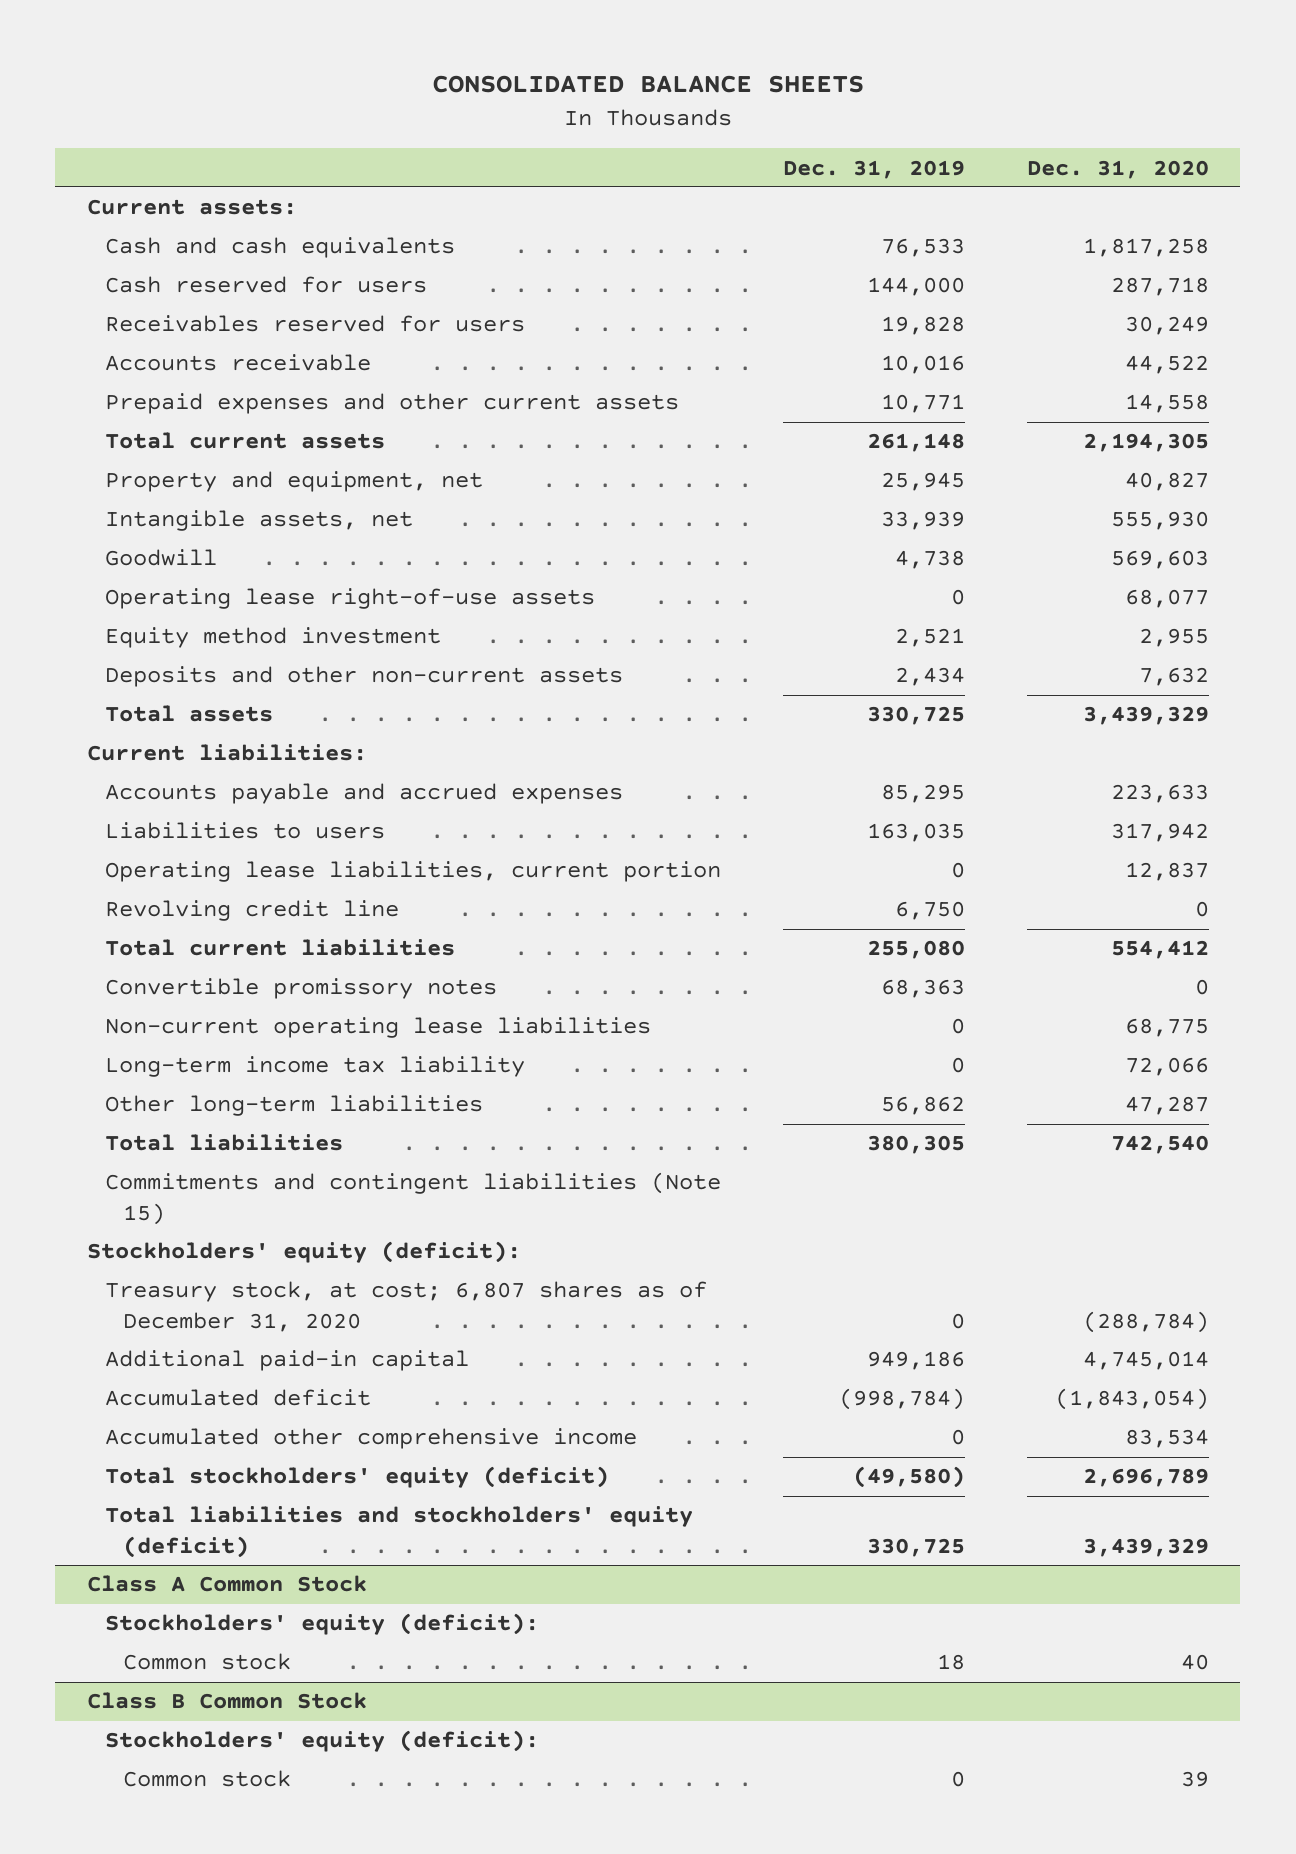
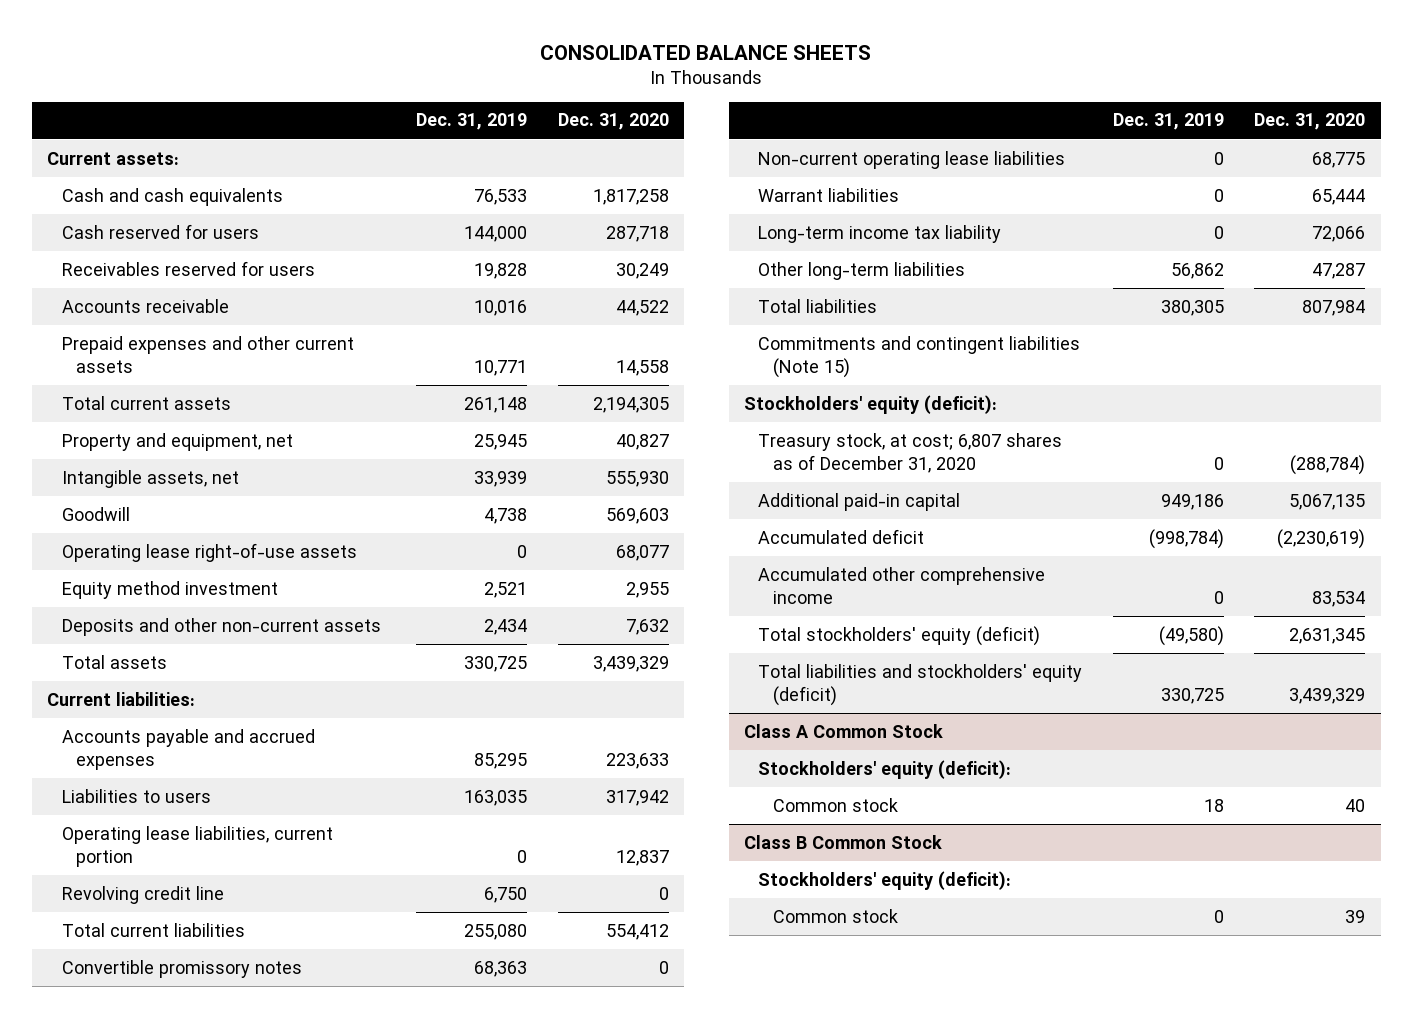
none -> [758,187,900,202] Warrant liabilities
[1111,1135,1210,1155] 742,540 -> [1302,299,1366,316] 807,984
[1083,1351,1210,1371] 4,745,014 -> [1289,493,1366,510] 5,067,135
[1055,1388,1210,1411] (1,843,054) -> [1277,528,1366,549] (2,230,619)
[1083,1468,1210,1488] 2,696,789 -> [1289,627,1366,644] 2,631,345

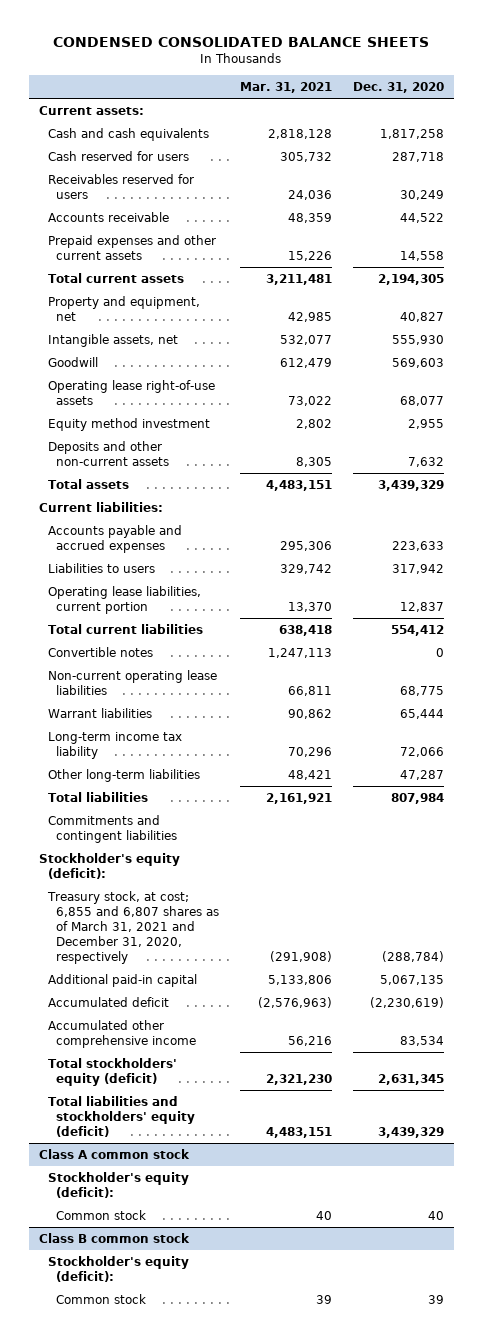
[540,44,872,60] CONSOLIDATED BALANCE SHEETS -> [53,36,430,47] CONDENSED CONSOLIDATED BALANCE SHEETS
[416,113,528,131] Dec. 31, 2019 -> none
none -> [239,81,332,93] Mar. 31, 2021
[61,885,224,904] Revolving credit line -> none
[61,959,302,978] Convertible promissory notes -> [47,647,153,658] Convertible notes
[758,335,1081,378] Commitments and contingent liabilities (Note 15) -> [47,815,178,843] Commitments and contingent liabilities
[743,394,997,414] Stockholders' equity (deficit): -> [38,853,180,879] Stockholder's equity (deficit):
[758,432,1063,473] Treasury stock, at cost; 6,807 shares as of December 31, 2020 -> [46,891,220,964] Treasury stock, at cost; 6,855 and 6,807 shares as of March 31, 2021 and December 31, 2020, respectively
[743,723,943,738] Class A Common Stock -> [38,1149,190,1160] Class A common stock
[758,759,1012,779] Stockholders' equity (deficit): -> [47,1172,189,1198] Stockholder's equity (deficit):
[743,834,942,849] Class B Common Stock -> [38,1233,190,1244] Class B common stock
[758,870,1012,890] Stockholders' equity (deficit): -> [47,1256,189,1282] Stockholder's equity (deficit):

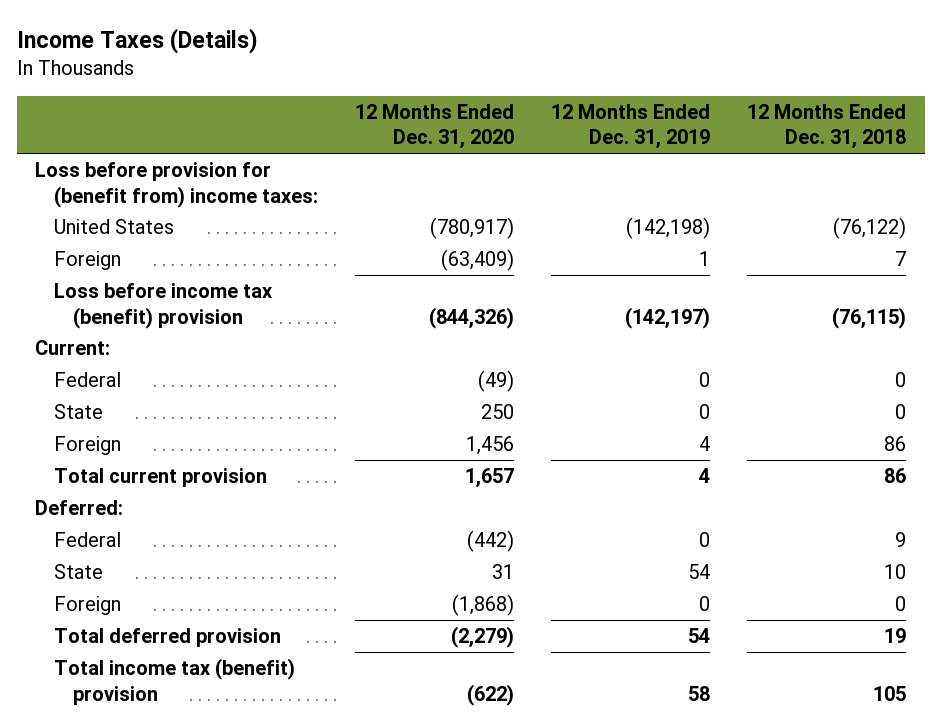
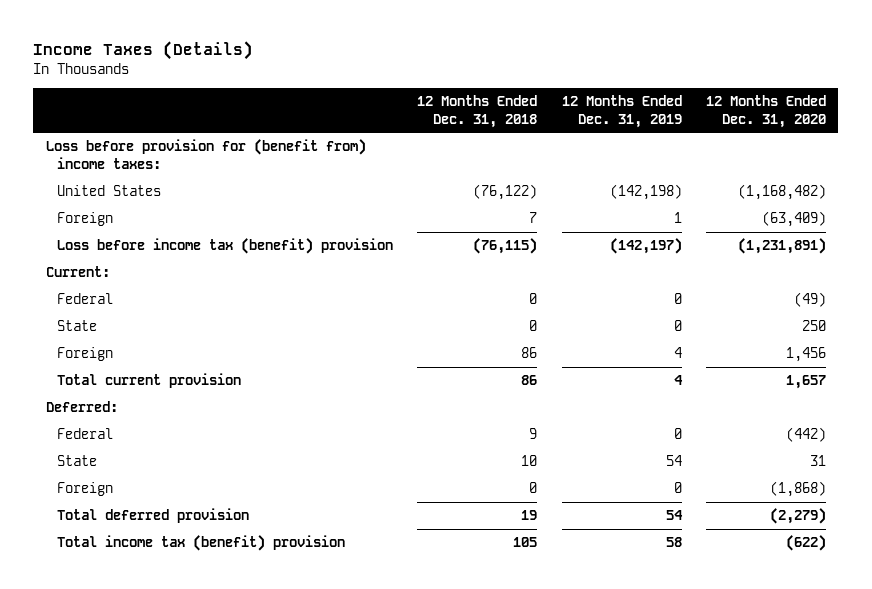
[430,217,515,240] (780,917) -> [738,184,827,201] (1,168,482)
[429,306,515,329] (844,326) -> [738,238,827,255] (1,231,891)

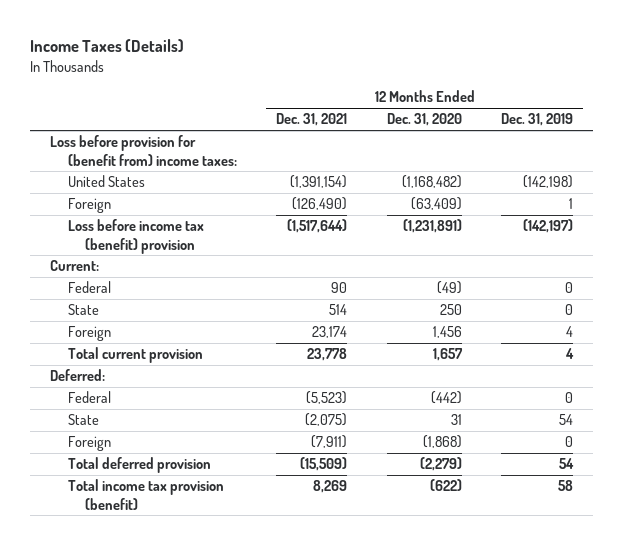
[417,94,538,128] 12 Months Ended Dec. 31, 2018 -> none
none -> [276,113,348,127] Dec. 31, 2021
[56,535,345,552] Total income tax (benefit) provision -> [67,479,224,510] Total income tax provision (benefit)

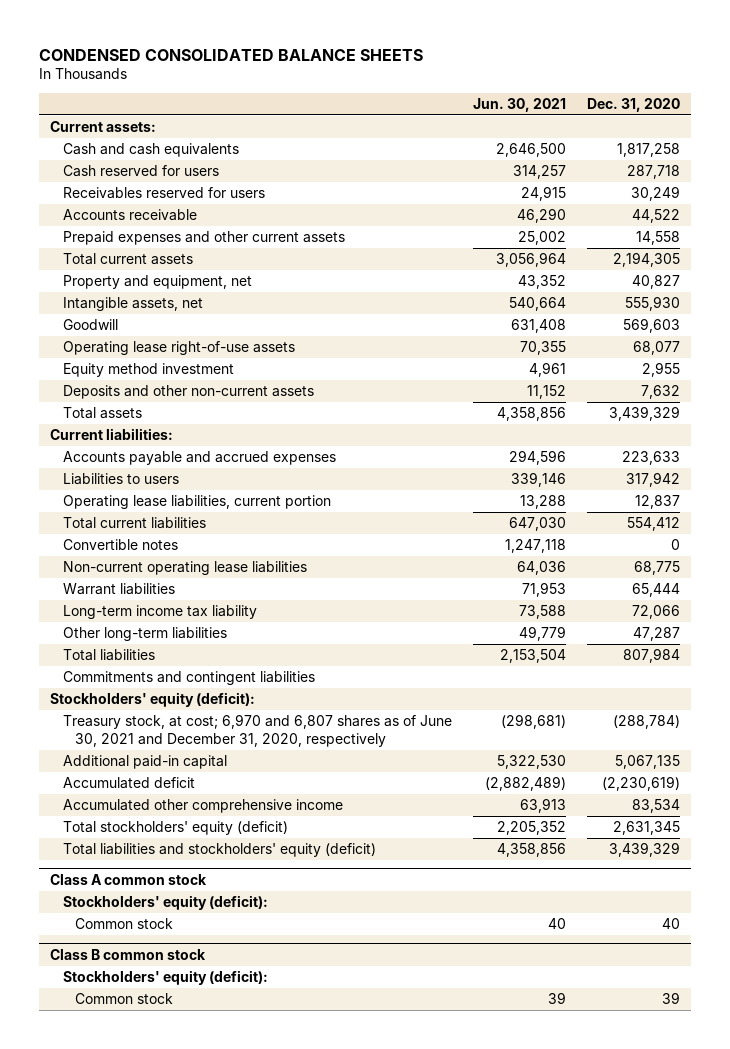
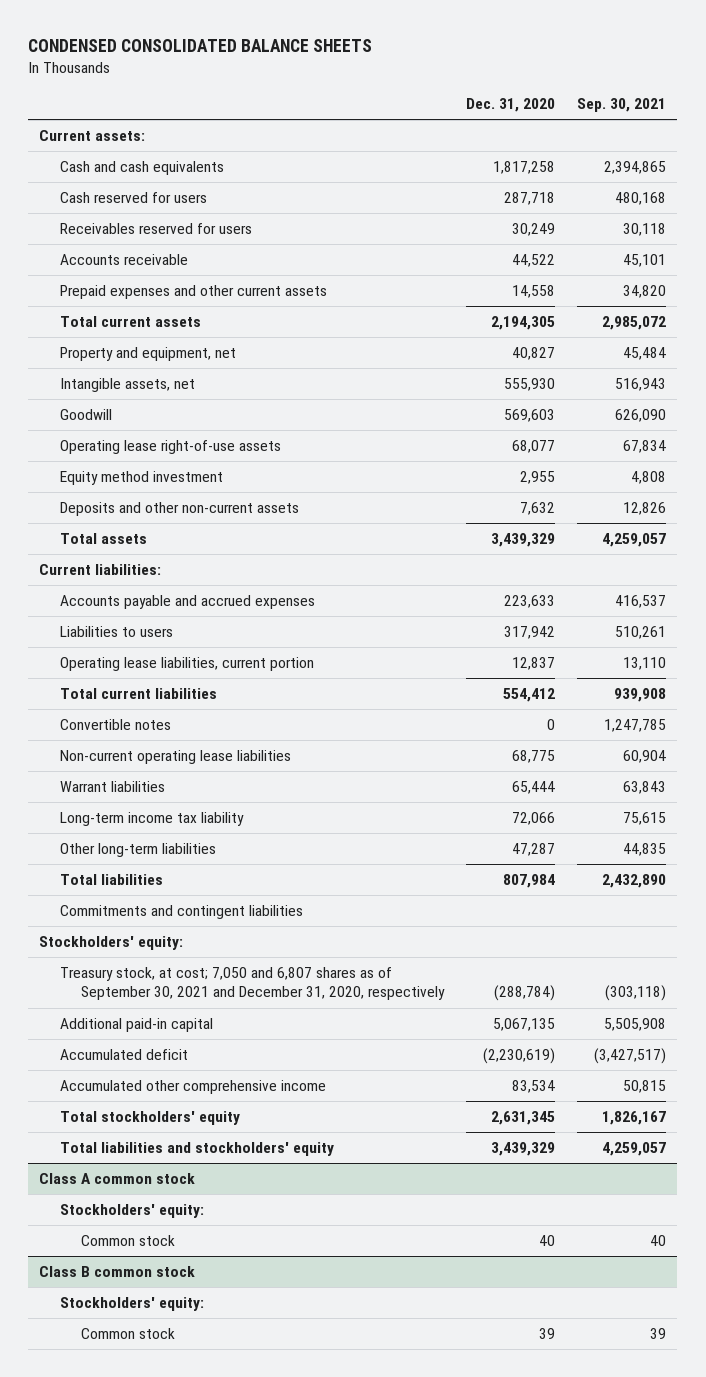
[472,97,566,112] Jun. 30, 2021 -> none
none -> [577,98,667,113] Sep. 30, 2021
[49,691,255,707] Stockholders' equity (deficit): -> [39,936,184,951] Stockholders' equity:
[62,713,452,747] Treasury stock, at cost; 6,970 and 6,807 shares as of June 30, 2021 and December 31, 2020, respectively -> [60,967,445,1001] Treasury stock, at cost; 7,050 and 6,807 shares as of September 30, 2021 and December 31, 2020, respectively
[62,820,288,835] Total stockholders' equity (deficit) -> [60,1111,241,1126] Total stockholders' equity
[62,842,376,857] Total liabilities and stockholders' equity (deficit) -> [60,1142,335,1157] Total liabilities and stockholders' equity
[62,894,268,910] Stockholders' equity (deficit): -> [60,1204,205,1219] Stockholders' equity:
[62,969,268,985] Stockholders' equity (deficit): -> [60,1297,205,1312] Stockholders' equity:

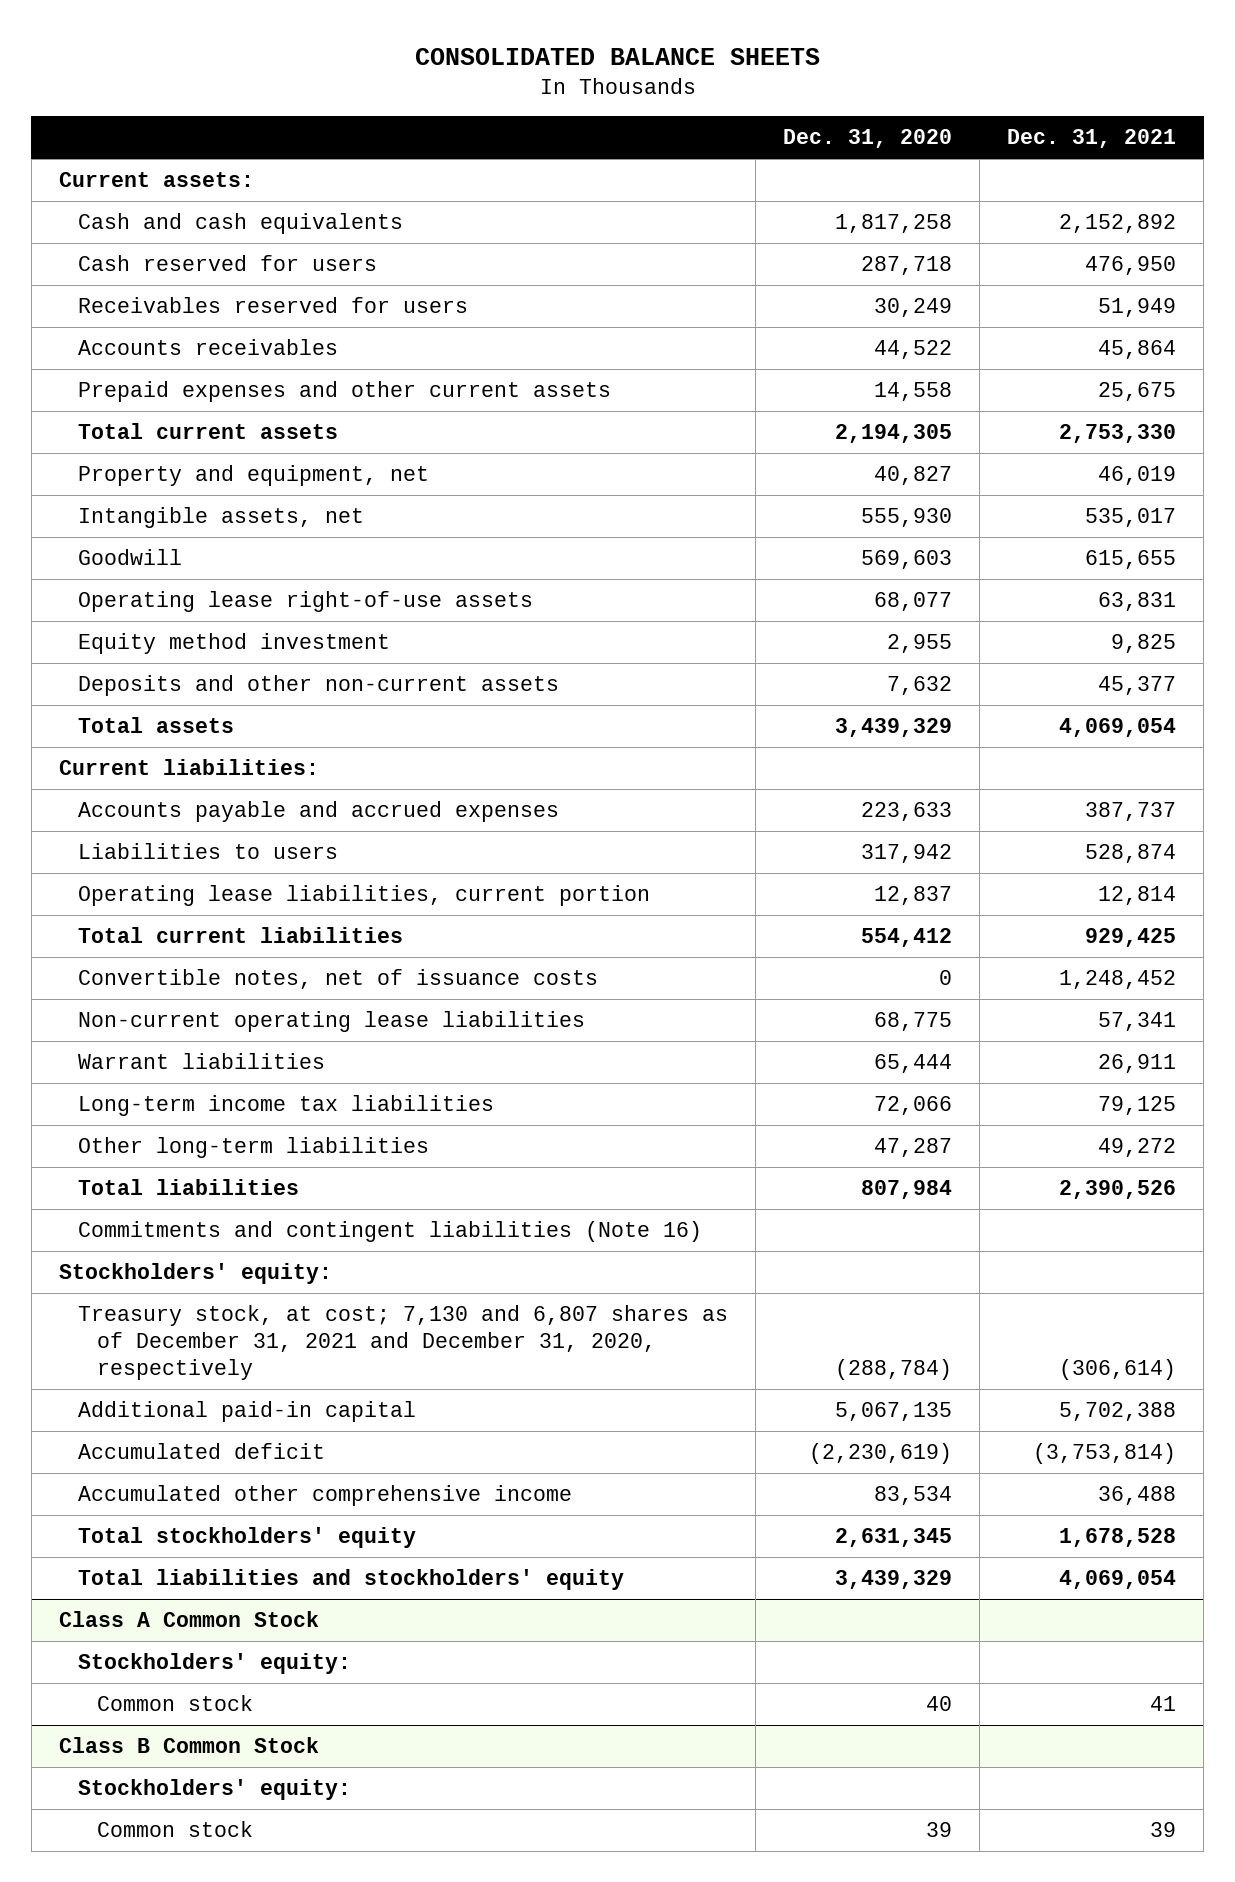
[28,39,373,53] CONDENSED CONSOLIDATED BALANCE SHEETS -> [414,47,820,65] CONSOLIDATED BALANCE SHEETS
[577,98,667,113] Sep. 30, 2021 -> none
none -> [1007,129,1177,149] Dec. 31, 2021
[60,254,189,266] Accounts receivable -> [77,339,338,356] Accounts receivables
[60,719,172,731] Convertible notes -> [77,969,598,990] Convertible notes, net of issuance costs
[60,812,245,827] Long-term income tax liability -> [77,1095,494,1117] Long-term income tax liabilities
[60,905,304,920] Commitments and contingent liabilities -> [77,1221,702,1243] Commitments and contingent liabilities (Note 16)
[60,967,445,1001] Treasury stock, at cost; 7,050 and 6,807 shares as of September 30, 2021 and December 31, 2020, respectively -> [77,1305,728,1381] Treasury stock, at cost; 7,130 and 6,807 shares as of December 31, 2021 and December 31, 2020, respectively
[39,1173,196,1185] Class A common stock -> [58,1611,319,1628] Class A Common Stock
[39,1266,196,1278] Class B common stock -> [58,1737,319,1754] Class B Common Stock

